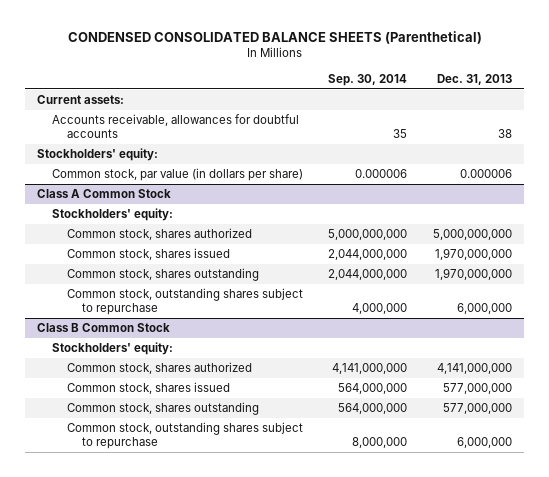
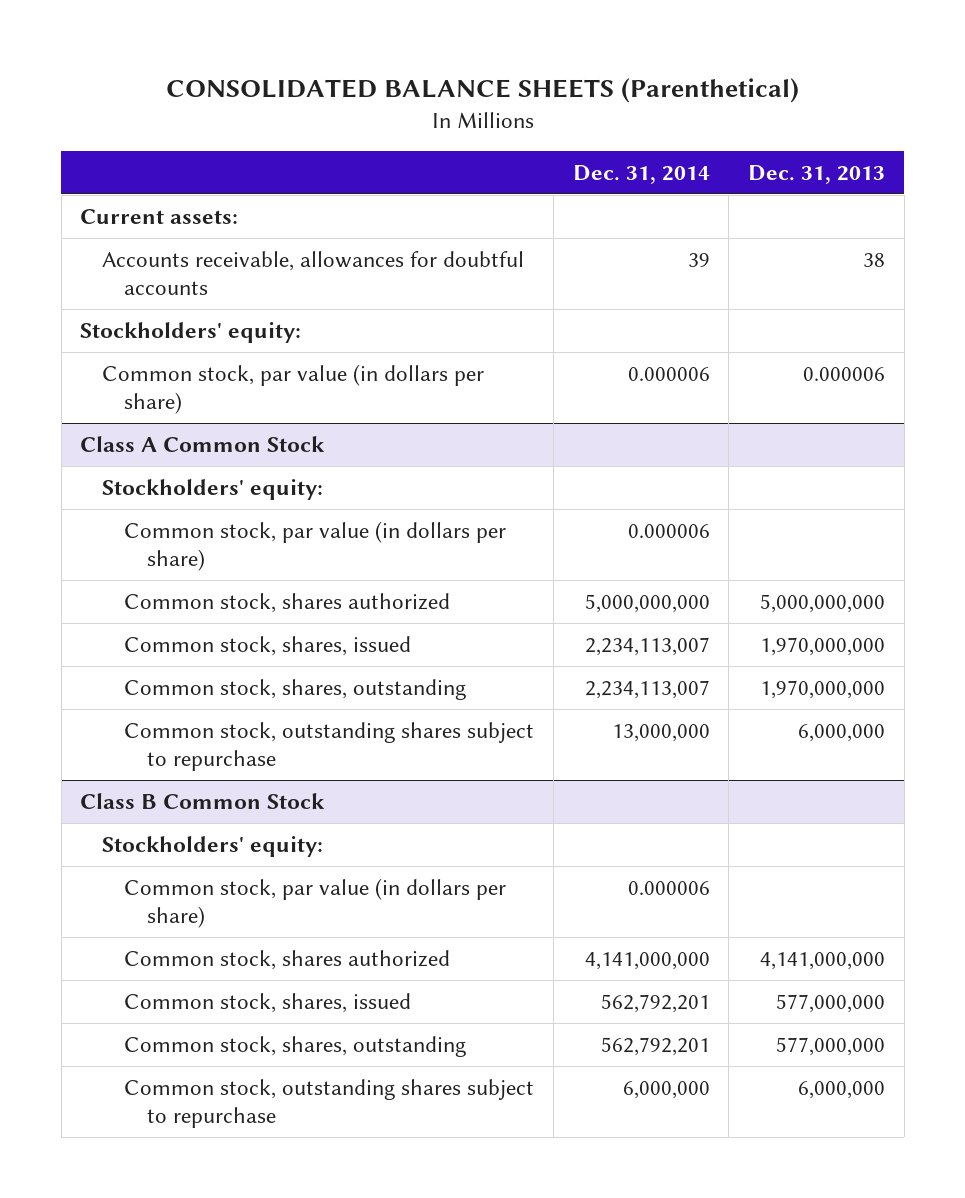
[67,31,482,45] CONDENSED CONSOLIDATED BALANCE SHEETS (Parenthetical) -> [165,77,799,103] CONSOLIDATED BALANCE SHEETS (Parenthetical)
[328,73,408,86] Sep. 30, 2014 -> none
none -> [572,164,710,184] Dec. 31, 2014
none -> [124,520,507,571] Common stock, par value (in dollars per share)
[66,248,230,261] Common stock, shares issued -> [124,635,412,656] Common stock, shares, issued
[66,268,259,282] Common stock, shares outstanding -> [124,678,467,700] Common stock, shares, outstanding
none -> [124,877,507,928] Common stock, par value (in dollars per share)
[66,382,230,395] Common stock, shares issued -> [124,992,412,1013] Common stock, shares, issued
[66,402,259,416] Common stock, shares outstanding -> [124,1035,467,1057] Common stock, shares, outstanding

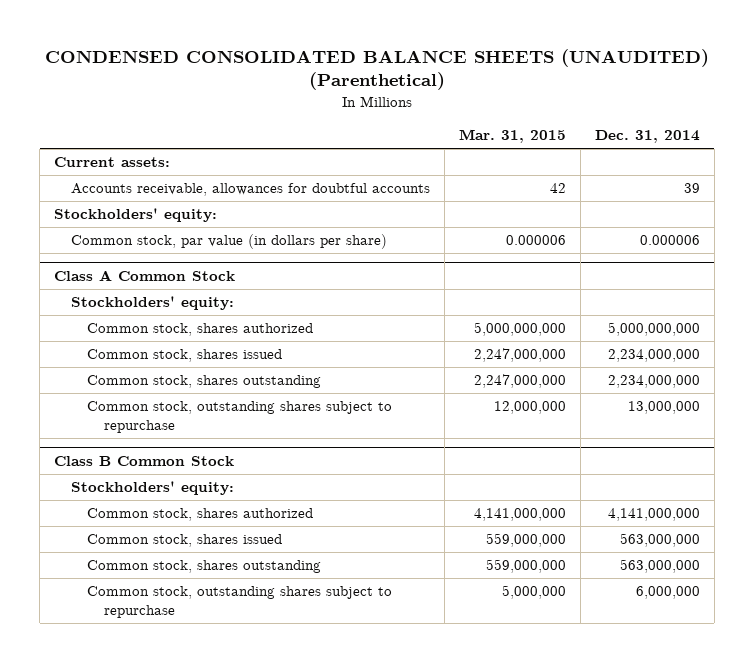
[165,77,799,103] CONSOLIDATED BALANCE SHEETS (Parenthetical) -> [45,49,710,91] CONDENSED CONSOLIDATED BALANCE SHEETS (UNAUDITED) (Parenthetical)
[748,164,886,184] Dec. 31, 2013 -> none
none -> [458,129,566,144] Mar. 31, 2015
[124,520,507,571] Common stock, par value (in dollars per share) -> none
[124,635,412,656] Common stock, shares, issued -> [87,349,283,363] Common stock, shares issued
[584,636,710,656] 2,234,113,007 -> [607,349,700,363] 2,234,000,000
[124,678,467,700] Common stock, shares, outstanding -> [87,375,322,389] Common stock, shares outstanding
[584,679,710,699] 2,234,113,007 -> [607,375,700,389] 2,234,000,000
[124,877,507,928] Common stock, par value (in dollars per share) -> none
[124,992,412,1013] Common stock, shares, issued -> [87,534,283,548] Common stock, shares issued
[600,993,710,1013] 562,792,201 -> [619,533,700,548] 563,000,000
[124,1035,467,1057] Common stock, shares, outstanding -> [87,560,322,574] Common stock, shares outstanding
[600,1036,710,1056] 562,792,201 -> [619,559,700,574] 563,000,000

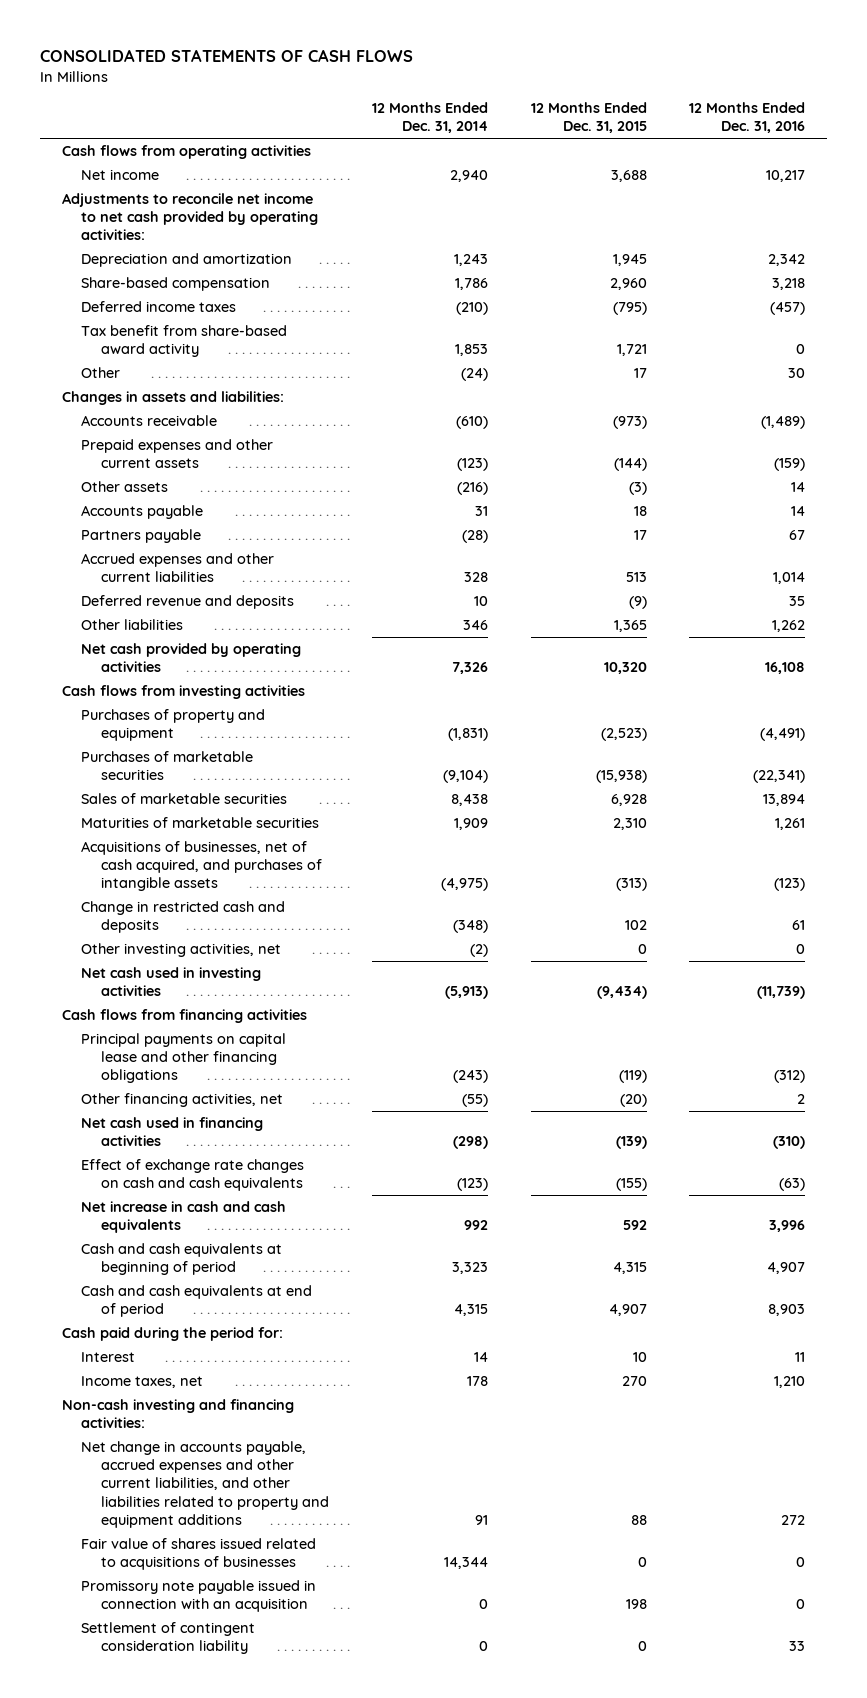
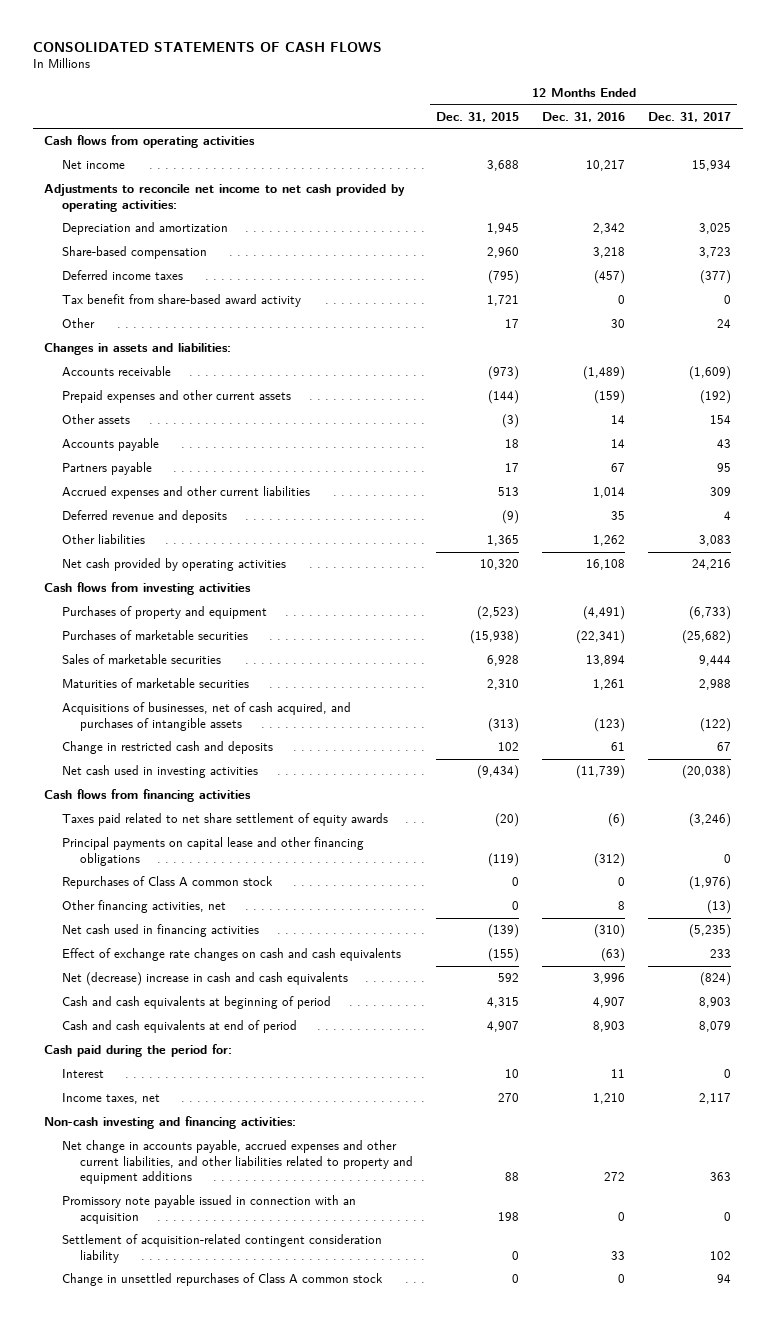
[371,102,488,134] 12 Months Ended Dec. 31, 2014 -> none
none -> [648,111,732,122] Dec. 31, 2017
[81,943,282,958] Other investing activities, net -> none
none -> [62,813,389,827] Taxes paid related to net share settlement of equity awards
none -> [62,876,274,890] Repurchases of Class A common stock
[619,1094,647,1108] (20) -> [512,901,520,911] 0
[797,1094,806,1105] 2 -> [618,901,626,911] 8
[81,1201,287,1234] Net increase in cash and cash equivalents -> [62,972,349,987] Net (decrease) increase in cash and cash equivalents
[81,1538,317,1571] Fair value of shares issued related to acquisitions of businesses -> none
[81,1622,256,1655] Settlement of contingent consideration liability -> [62,1234,383,1263] Settlement of acquisition-related contingent consideration liability
none -> [62,1273,384,1287] Change in unsettled repurchases of Class A common stock

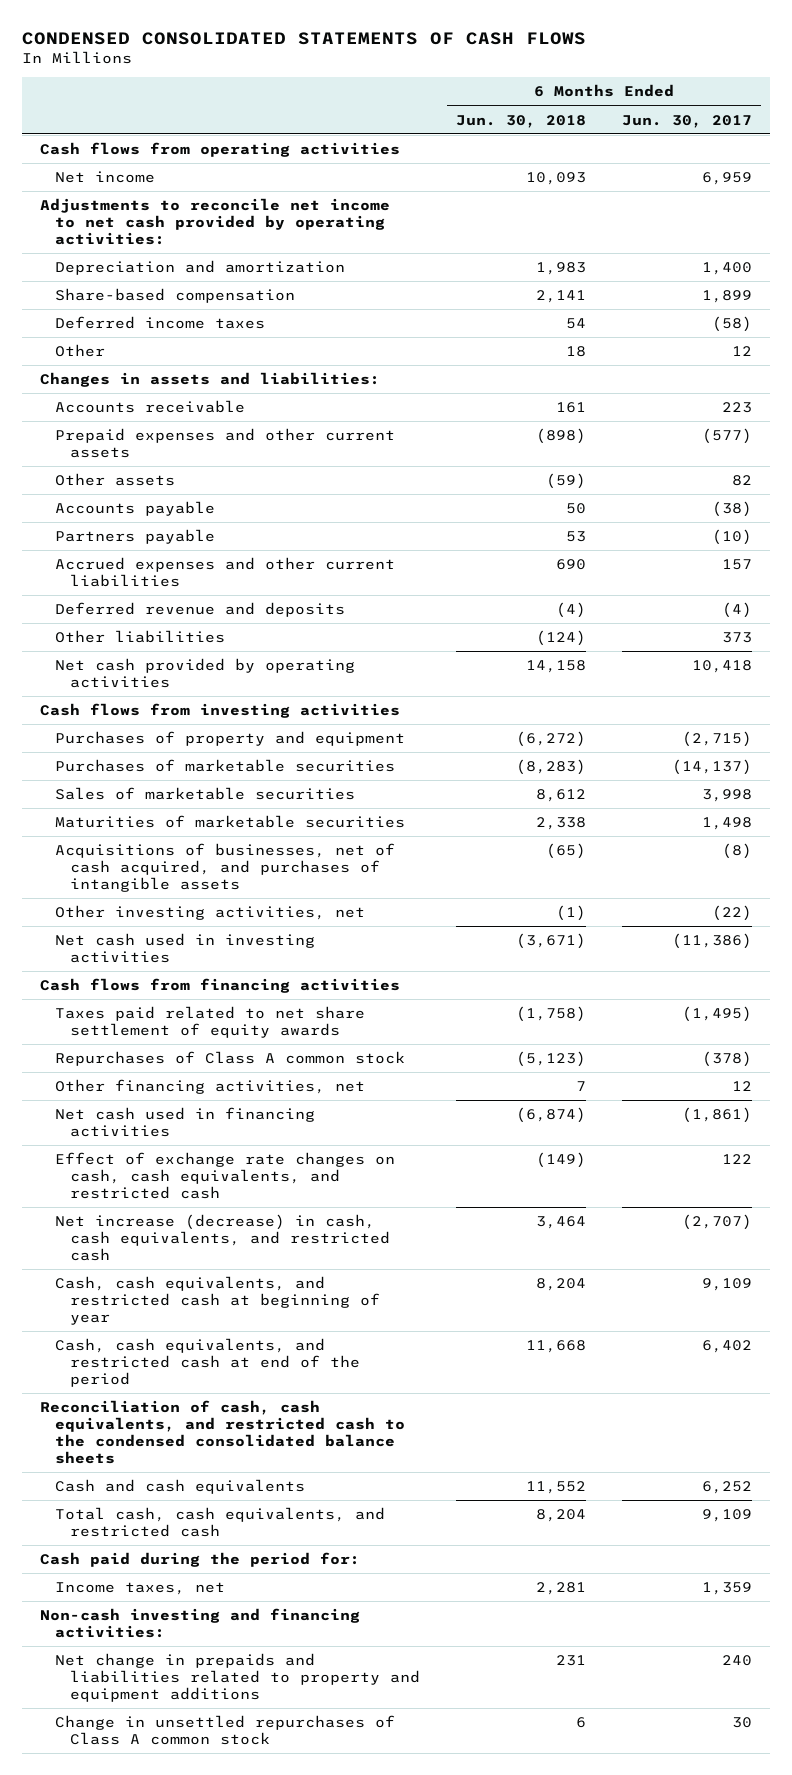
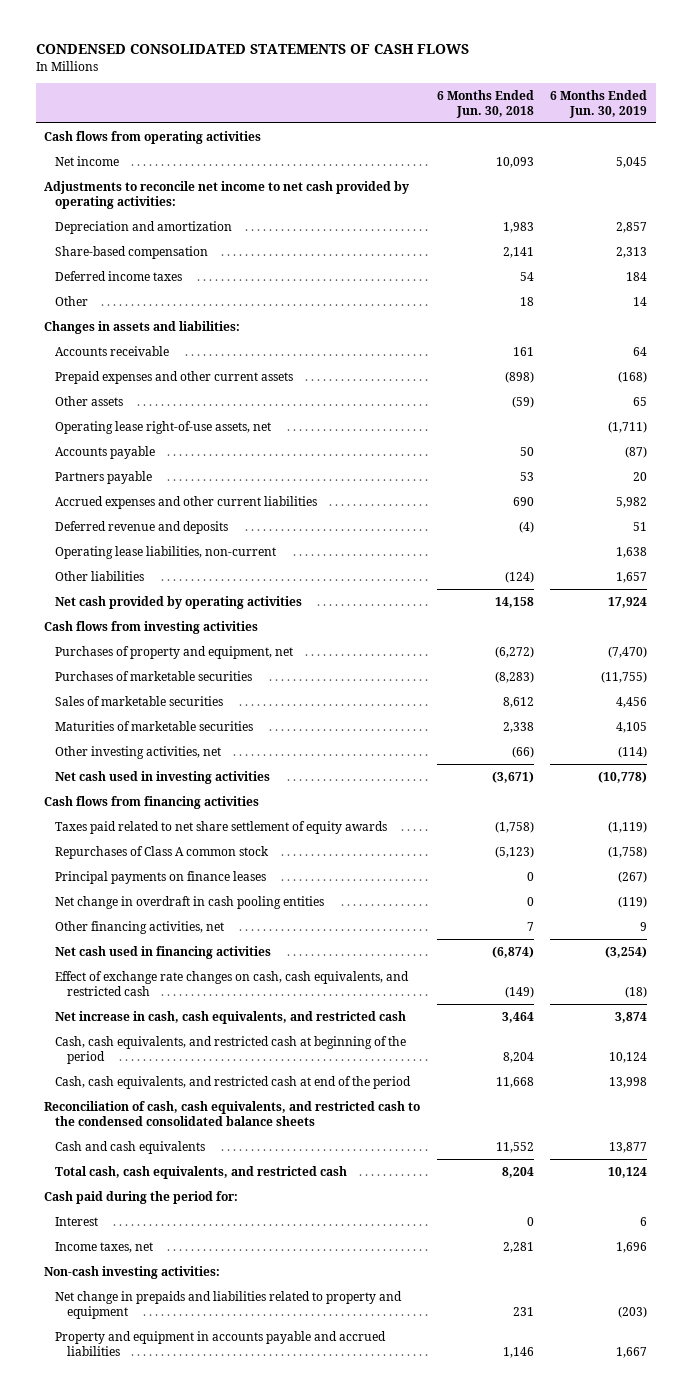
[621,114,752,128] Jun. 30, 2017 -> none
none -> [550,89,648,118] 6 Months Ended Jun. 30, 2019
none -> [55,420,272,434] Operating lease right-of-use assets, net
none -> [55,545,277,559] Operating lease liabilities, non-current
[54,731,405,747] Purchases of property and equipment -> [55,645,294,659] Purchases of property and equipment, net
[54,843,395,893] Acquisitions of businesses, net of cash acquired, and purchases of intangible assets -> none
[555,905,586,922] (1) -> [511,745,534,758] (66)
none -> [55,870,267,884] Principal payments on finance leases
none -> [55,895,325,909] Net change in overdraft in cash pooling entities
[54,1214,390,1262] Net increase (decrease) in cash, cash equivalents, and restricted cash -> [55,1010,407,1024] Net increase in cash, cash equivalents, and restricted cash
[54,1276,380,1326] Cash, cash equivalents, and restricted cash at beginning of year -> [55,1035,407,1064] Cash, cash equivalents, and restricted cash at beginning of the period
none -> [55,1216,99,1226] Interest
[54,1715,395,1746] Change in unsettled repurchases of Class A common stock -> none
[40,1608,361,1639] Non-cash investing and financing activities: -> [43,1265,220,1279] Non-cash investing activities:
[54,1653,420,1703] Net change in prepaids and liabilities related to property and equipment additions -> [55,1290,403,1319] Net change in prepaids and liabilities related to property and equipment
none -> [55,1330,387,1356] Property and equipment in accounts payable and accrued liabilities

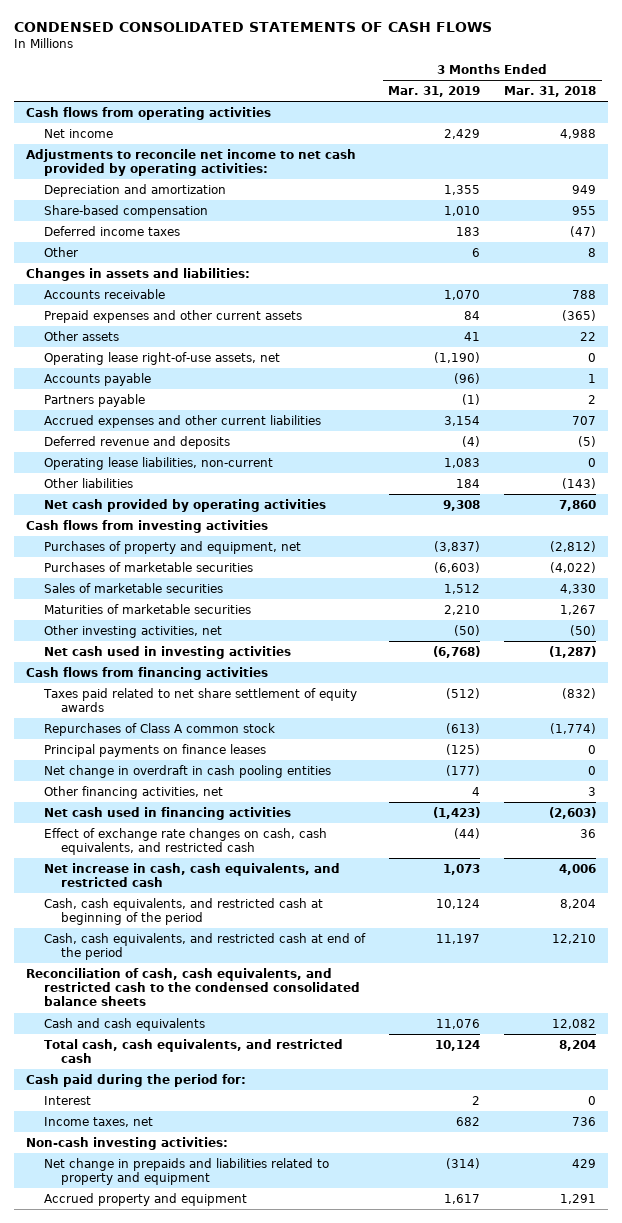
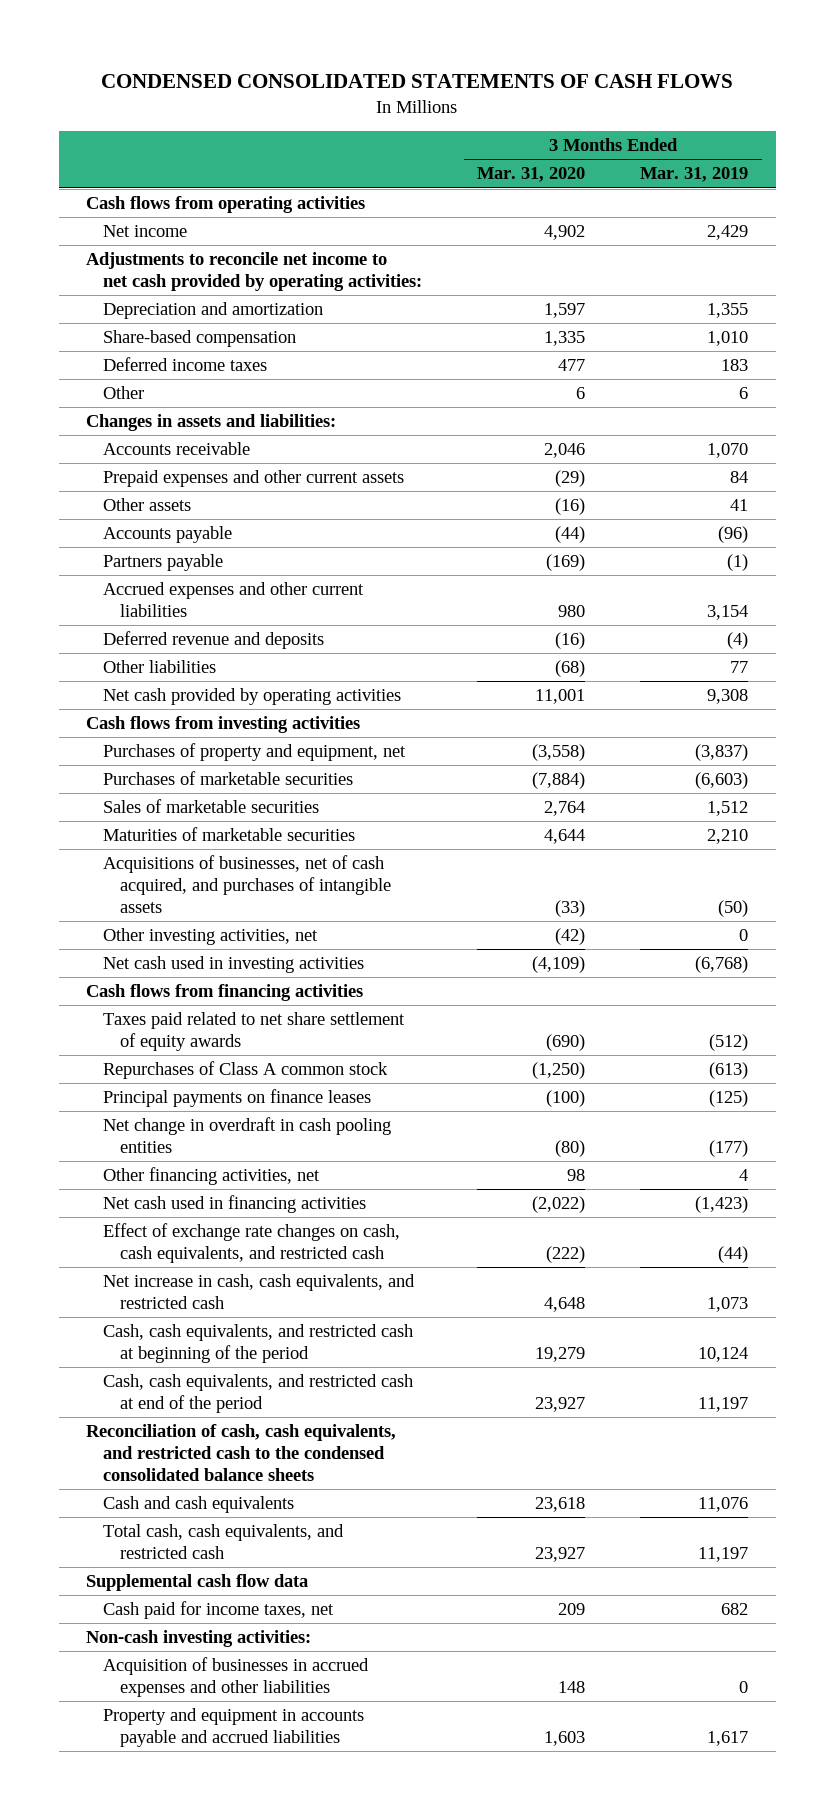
[504,86,597,98] Mar. 31, 2018 -> none
none -> [477,167,586,183] Mar. 31, 2020
[43,351,280,365] Operating lease right-of-use assets, net -> none
[43,456,273,470] Operating lease liabilities, non-current -> none
[456,478,481,488] 184 -> [730,661,749,674] 77
none -> [103,855,392,913] Acquisitions of businesses, net of cash acquired, and purchases of intangible assets
[454,624,481,636] (50) -> [739,929,749,942] 0
[26,1073,247,1087] Cash paid during the period for: -> none
[43,1095,91,1105] Interest -> none
[435,1039,481,1051] 10,124 -> [698,1547,749,1563] 11,197
none -> [86,1574,309,1592] Supplemental cash flow data
[43,1116,153,1127] Income taxes, net -> [103,1601,335,1620] Cash paid for income taxes, net
[43,1157,329,1186] Net change in prepaids and liabilities related to property and equipment -> none
none -> [103,1657,370,1698] Acquisition of businesses in accrued expenses and other liabilities
[43,1192,247,1206] Accrued property and equipment -> [103,1708,365,1748] Property and equipment in accounts payable and accrued liabilities

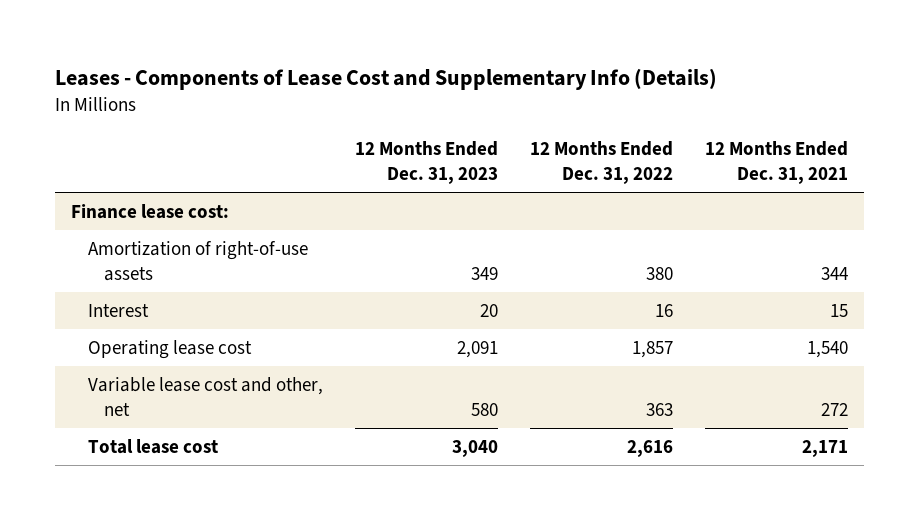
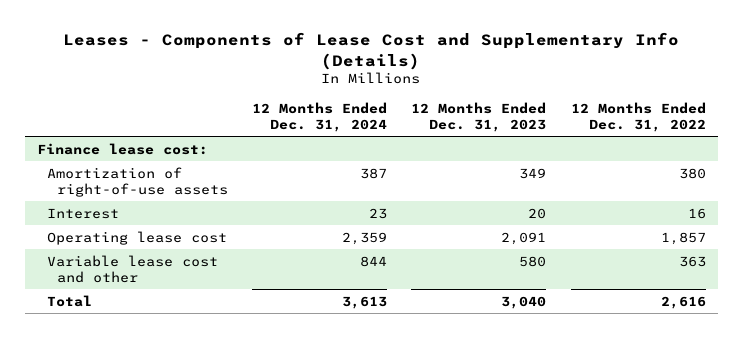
[704,141,848,185] 12 Months Ended Dec. 31, 2021 -> none
none -> [252,101,388,132] 12 Months Ended Dec. 31, 2024
[87,376,323,416] Variable lease cost and other, net -> [47,254,219,283] Variable lease cost and other
[87,438,218,454] Total lease cost -> [47,294,93,307] Total

